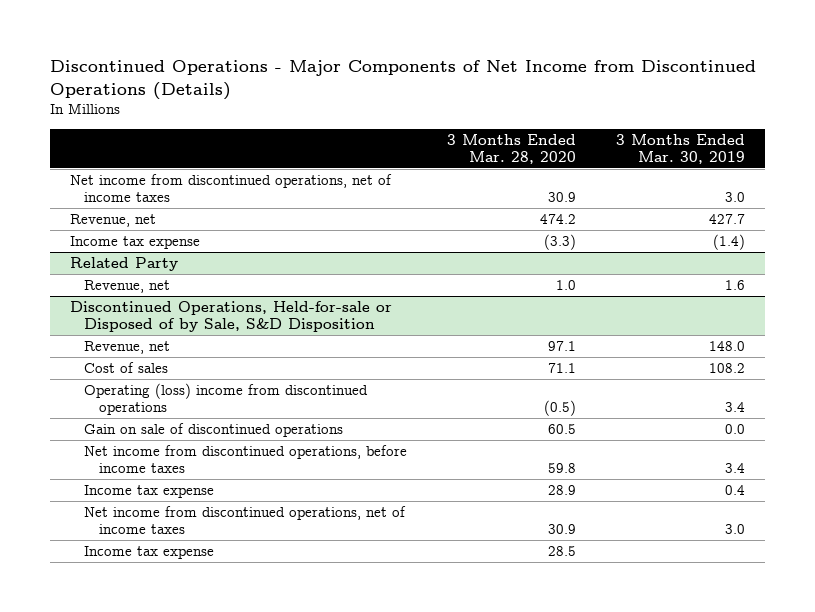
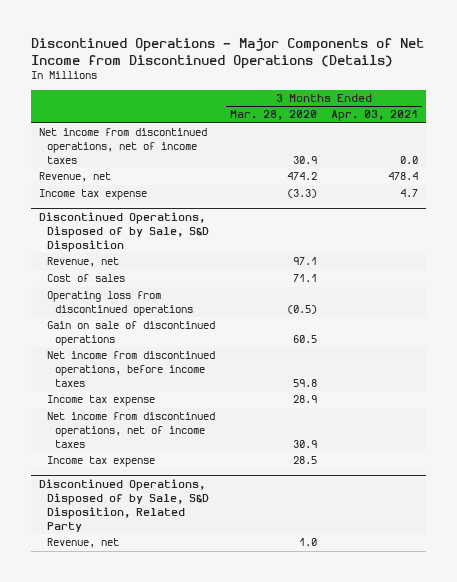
[615,133,745,165] 3 Months Ended Mar. 30, 2019 -> none
none -> [331,110,419,122] Apr. 03, 2021
[69,256,178,271] Related Party -> none
[84,279,171,293] Revenue, net -> none
[69,300,392,333] Discontinued Operations, Held-for-sale or Disposed of by Sale, S&D Disposition -> [38,212,209,252] Discontinued Operations, Disposed of by Sale, S&D Disposition
[84,382,369,416] Operating (loss) income from discontinued operations -> [46,291,194,317] Operating loss from discontinued operations
none -> [38,479,209,532] Discontinued Operations, Disposed of by Sale, S&D Disposition, Related Party
none -> [46,538,119,549] Revenue, net

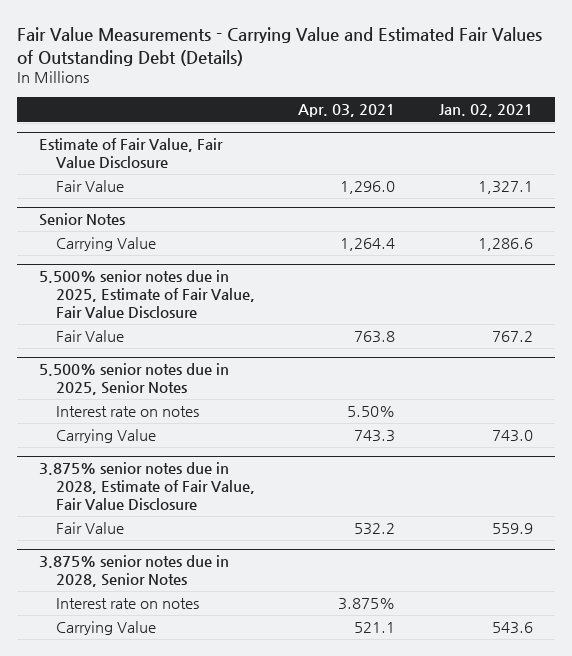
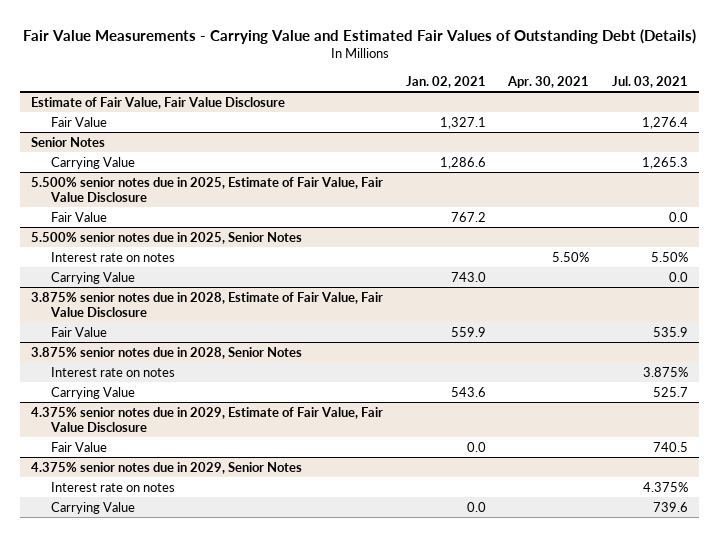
[298,104,396,118] Apr. 03, 2021 -> none
none -> [507,76,590,89] Apr. 30, 2021
none -> [611,76,688,89] Jul. 03, 2021
none -> [31,406,384,432] 4.375% senior notes due in 2029, Estimate of Fair Value, Fair Value Disclosure
none -> [50,441,107,452] Fair Value
none -> [31,461,303,474] 4.375% senior notes due in 2029, Senior Notes
none -> [50,481,175,492] Interest rate on notes
none -> [50,501,135,514] Carrying Value

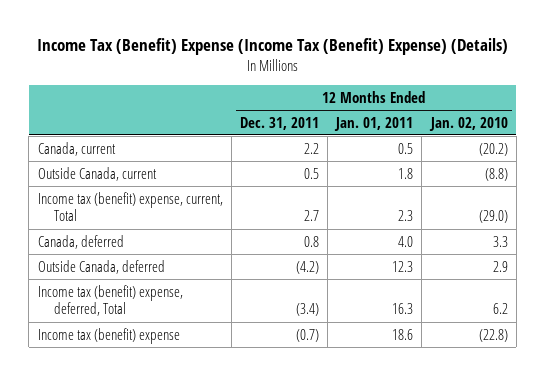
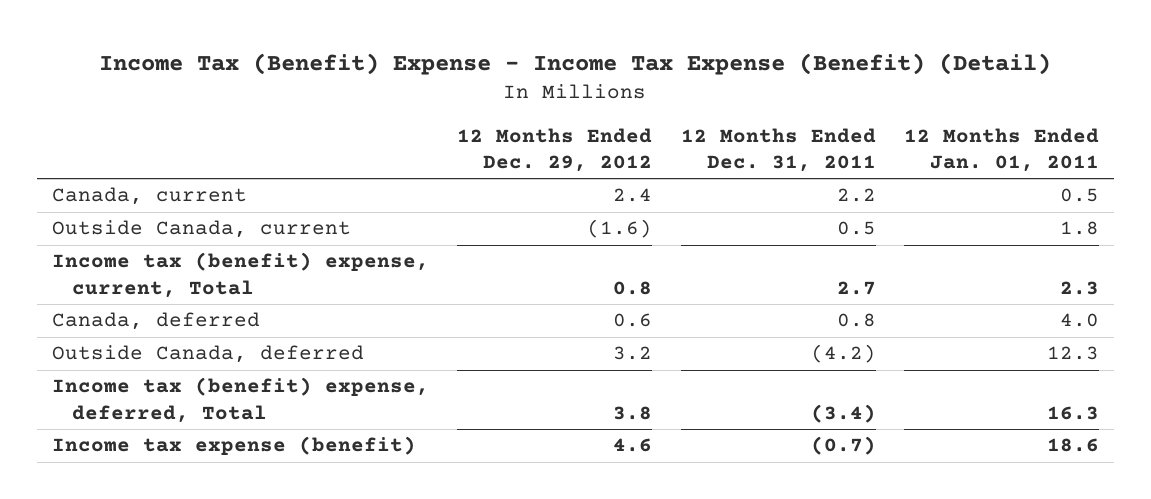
[36,38,508,56] Income Tax (Benefit) Expense (Income Tax (Benefit) Expense) (Details) -> [99,52,1052,75] Income Tax (Benefit) Expense - Income Tax Expense (Benefit) (Detail)
[428,116,508,131] Jan. 02, 2010 -> none
none -> [457,127,653,173] 12 Months Ended Dec. 29, 2012
[37,327,180,344] Income tax (benefit) expense -> [51,436,416,456] Income tax expense (benefit)

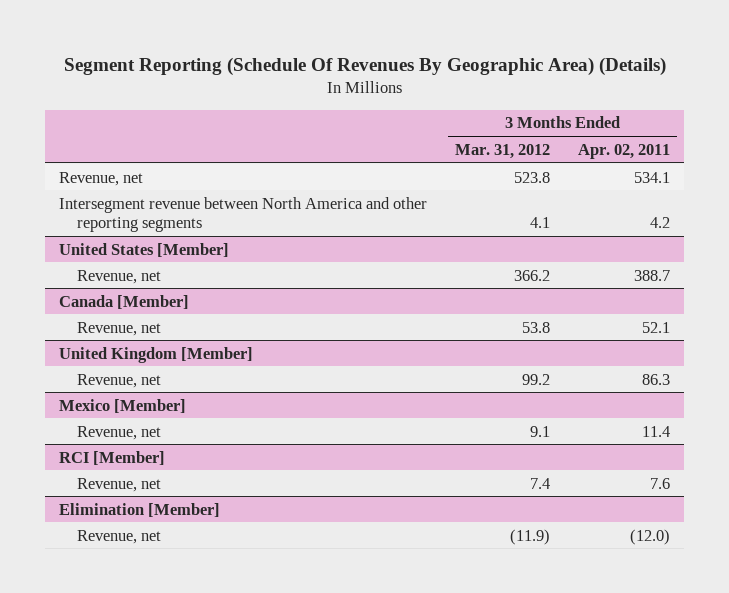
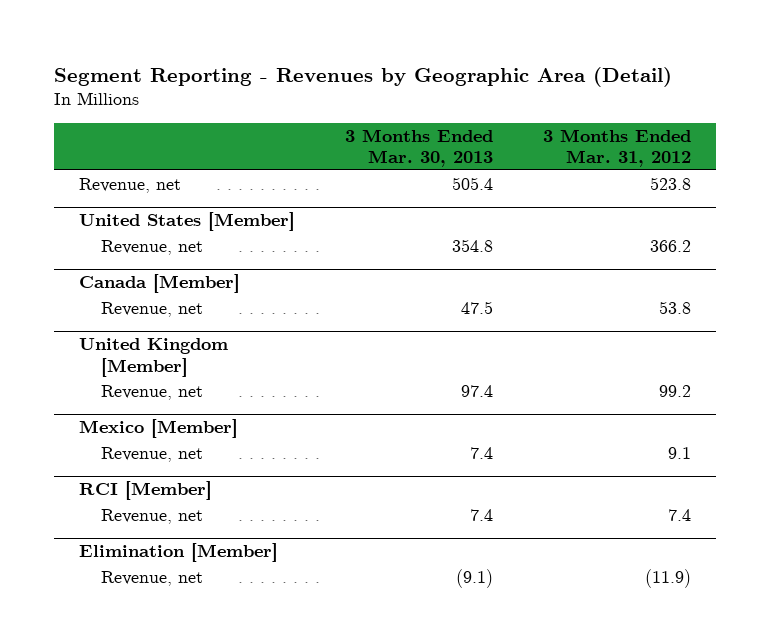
[63,56,666,76] Segment Reporting (Schedule Of Revenues By Geographic Area) (Details) -> [54,66,673,87] Segment Reporting - Revenues by Geographic Area (Detail)
[578,143,671,159] Apr. 02, 2011 -> none
none -> [345,128,494,167] 3 Months Ended Mar. 30, 2013
[59,196,428,233] Intersegment revenue between North America and other reporting segments -> none

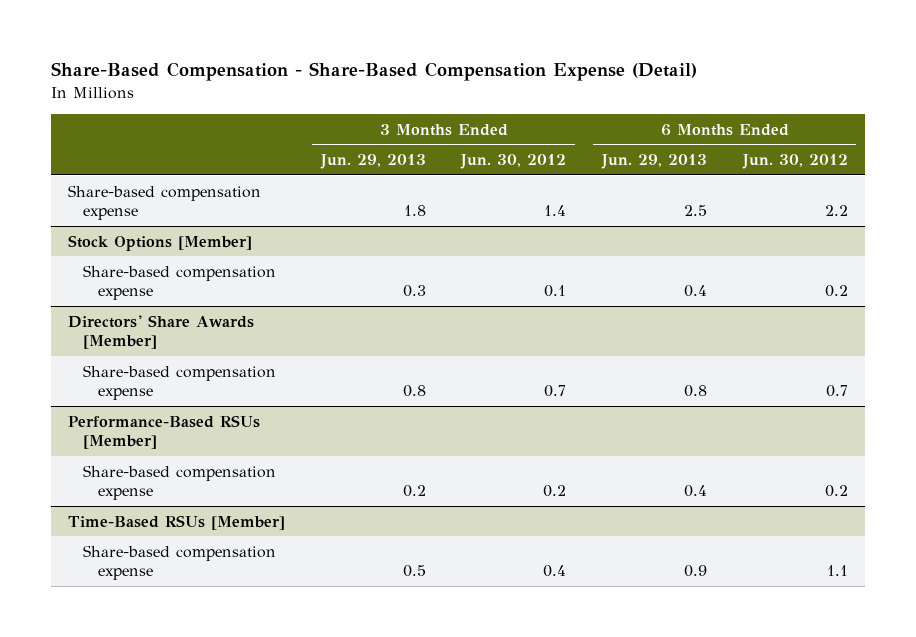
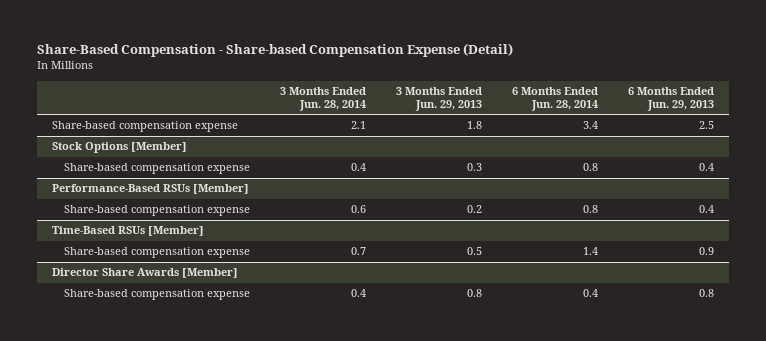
[50,61,697,81] Share-Based Compensation - Share-Based Compensation Expense (Detail) -> [36,43,513,58] Share-Based Compensation - Share-based Compensation Expense (Detail)
[460,153,567,169] Jun. 30, 2012 -> none
[741,153,848,169] Jun. 30, 2012 -> none
none -> [280,86,367,112] 3 Months Ended Jun. 28, 2014
none -> [512,86,599,112] 6 Months Ended Jun. 28, 2014
[68,314,255,349] Directors' Share Awards [Member] -> none
[83,364,277,400] Share-based compensation expense -> none
none -> [51,268,238,279] Director Share Awards [Member]
none -> [64,289,251,301] Share-based compensation expense

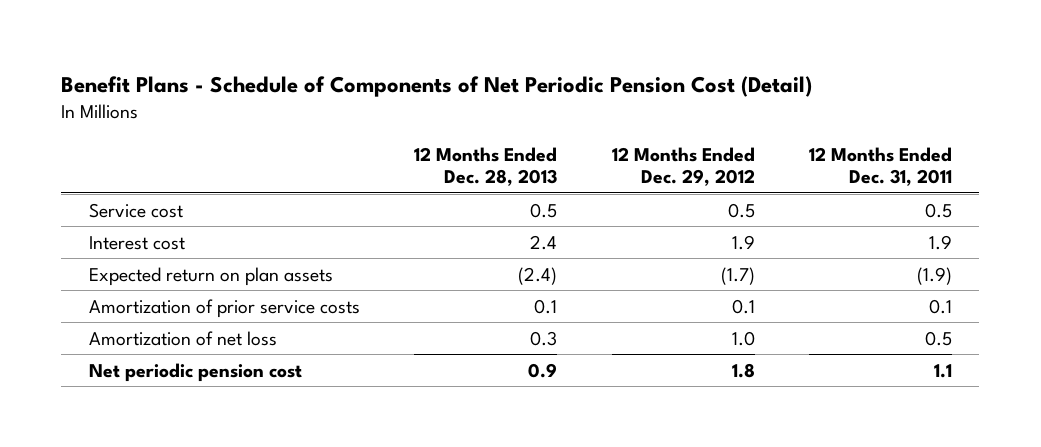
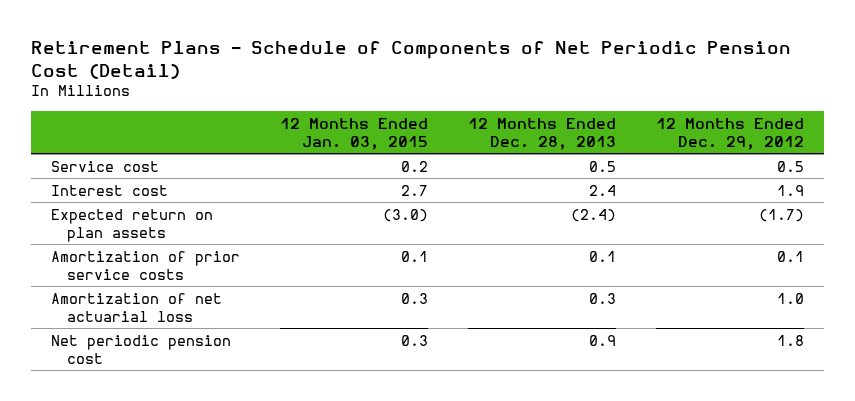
[61,75,813,97] Benefit Plans - Schedule of Components of Net Periodic Pension Cost (Detail) -> [31,40,792,79] Retirement Plans - Schedule of Components of Net Periodic Pension Cost (Detail)
[809,146,953,187] 12 Months Ended Dec. 31, 2011 -> none
none -> [280,117,429,150] 12 Months Ended Jan. 03, 2015
[88,330,277,346] Amortization of net loss -> [51,292,223,322] Amortization of net actuarial loss

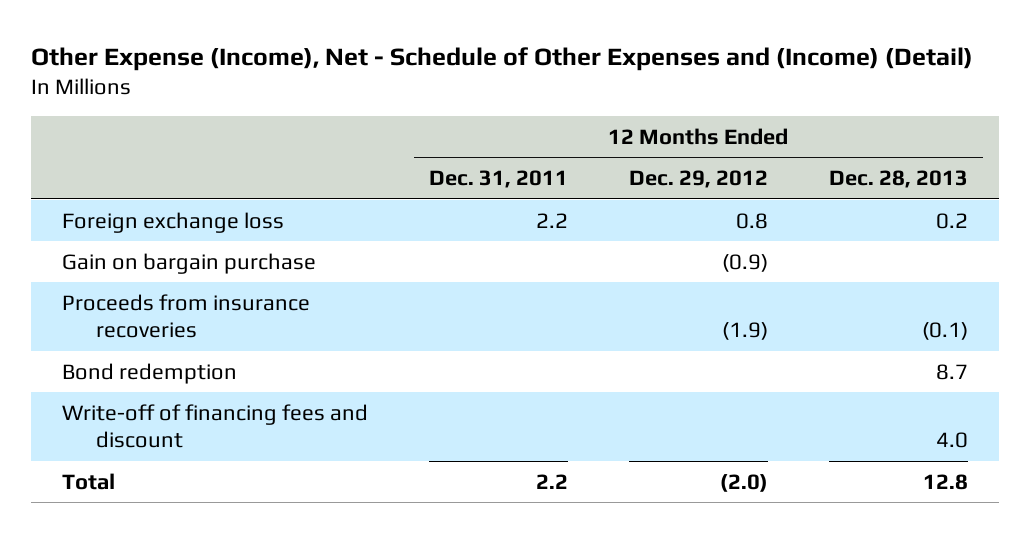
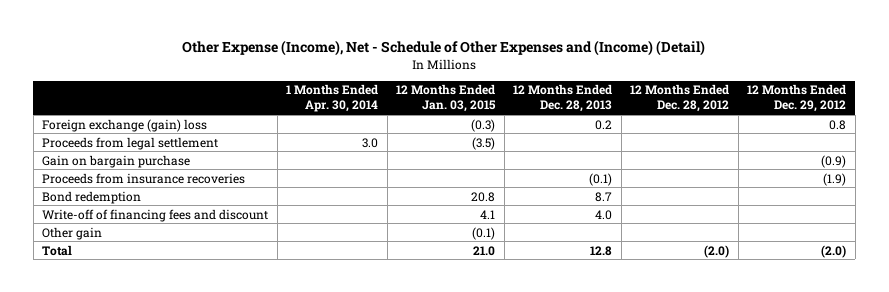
[428,170,568,189] Dec. 31, 2011 -> none
none -> [286,84,379,113] 1 Months Ended Apr. 30, 2014
none -> [396,84,497,113] 12 Months Ended Jan. 03, 2015
none -> [630,84,730,113] 12 Months Ended Dec. 28, 2012
[61,211,284,233] Foreign exchange loss -> [42,118,208,132] Foreign exchange (gain) loss
none -> [42,136,219,150] Proceeds from legal settlement
none -> [42,226,103,240] Other gain

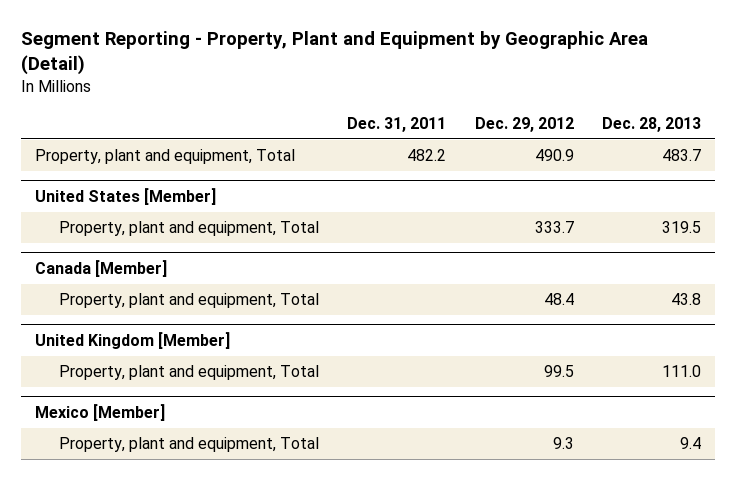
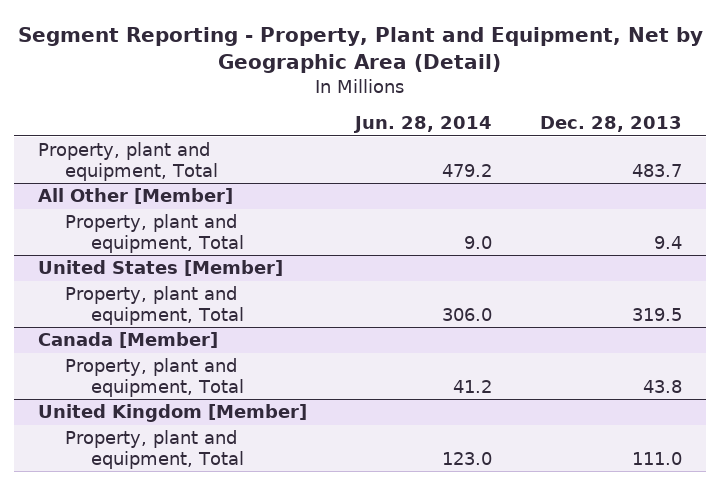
[20,31,648,76] Segment Reporting - Property, Plant and Equipment by Geographic Area (Detail) -> [18,26,704,73] Segment Reporting - Property, Plant and Equipment, Net by Geographic Area (Detail)
[347,116,447,132] Dec. 31, 2011 -> none
[474,116,574,132] Dec. 29, 2012 -> none
none -> [353,116,493,134] Jun. 28, 2014
none -> [38,188,234,205] All Other [Member]
none -> [64,214,245,253] Property, plant and equipment, Total
[34,403,165,421] Mexico [Member] -> none
[58,437,319,453] Property, plant and equipment, Total -> none

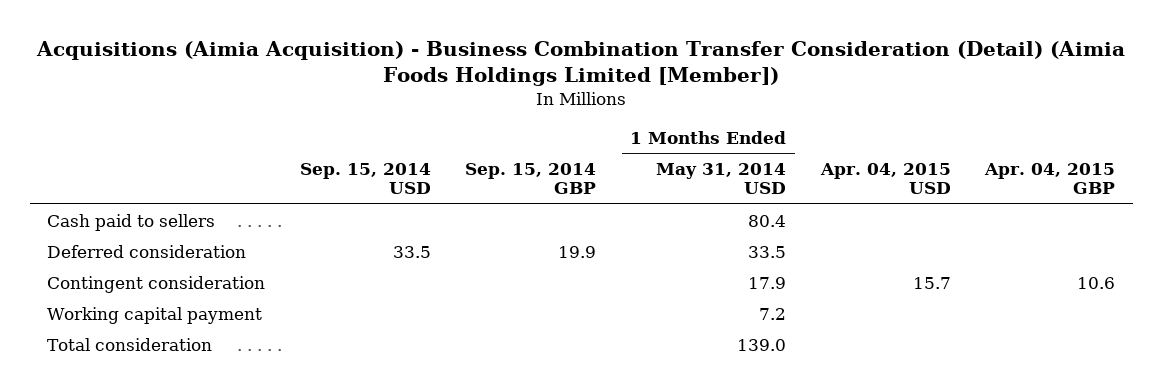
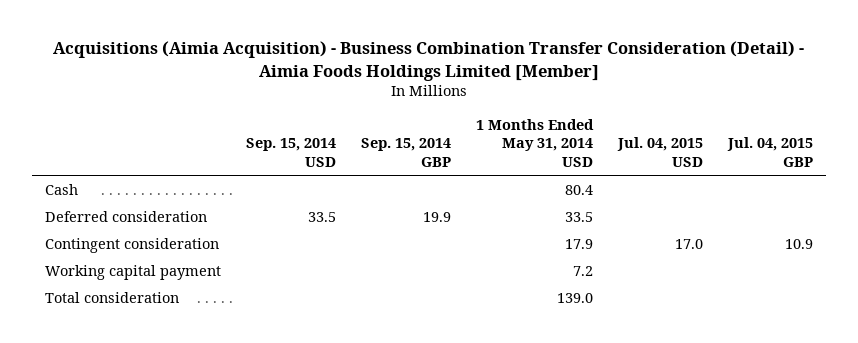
[36,41,1126,87] Acquisitions (Aimia Acquisition) - Business Combination Transfer Consideration (Detail) (Aimia Foods Holdings Limited [Member]) -> [53,41,805,81] Acquisitions (Aimia Acquisition) - Business Combination Transfer Consideration (Detail) - Aimia Foods Holdings Limited [Member]
[819,162,951,195] Apr. 04, 2015 USD -> none
[984,162,1116,195] Apr. 04, 2015 GBP -> none
none -> [617,137,704,167] Jul. 04, 2015 USD
none -> [727,137,814,167] Jul. 04, 2015 GBP
[47,213,216,231] Cash paid to sellers -> [44,183,78,195] Cash

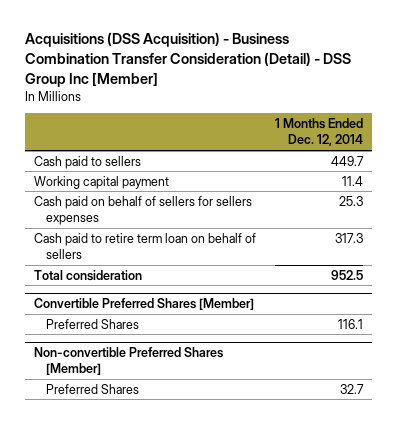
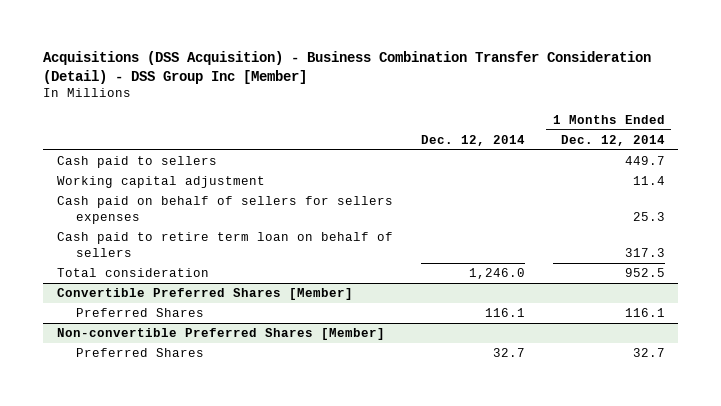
none -> [420,134,525,146] Dec. 12, 2014
[34,175,170,189] Working capital payment -> [56,176,265,189] Working capital adjustment

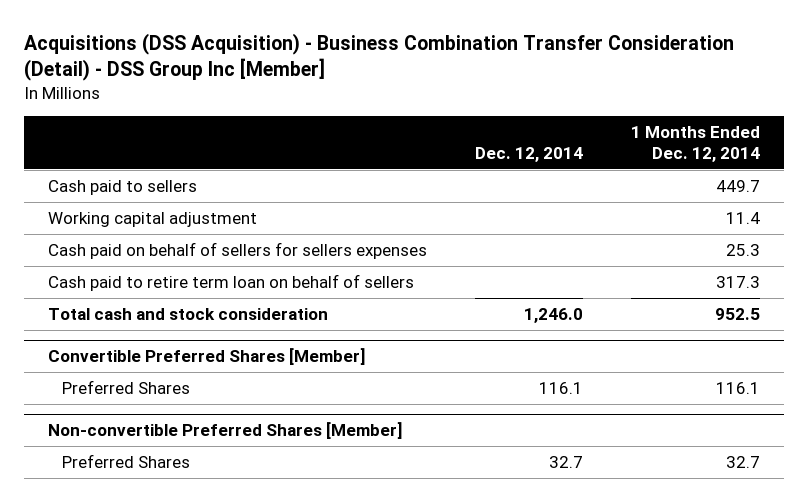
[56,268,209,278] Total consideration -> [47,307,328,320] Total cash and stock consideration

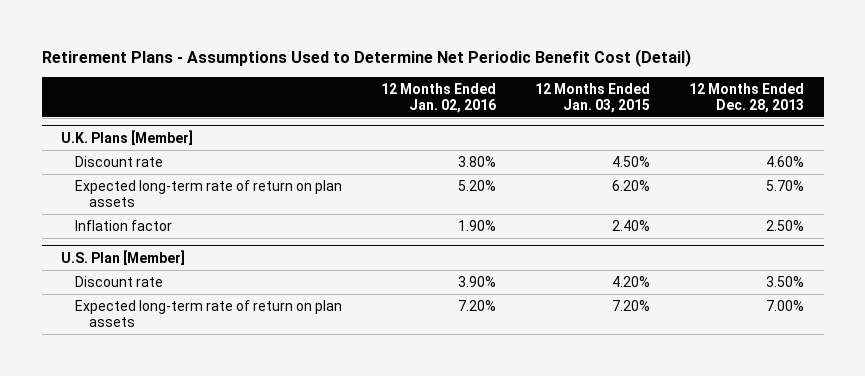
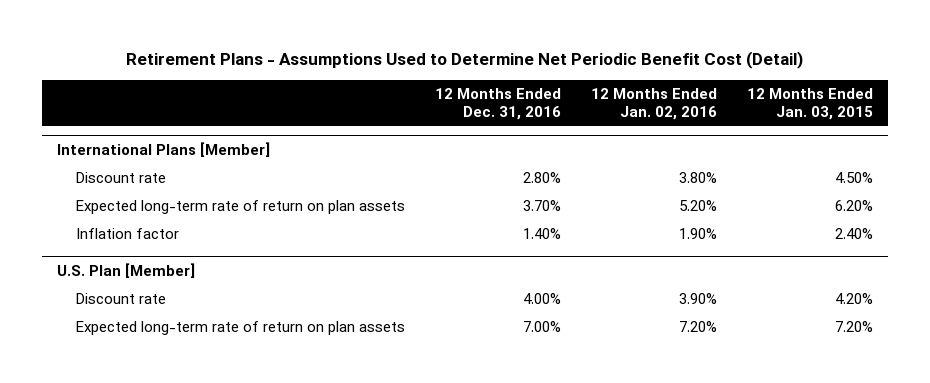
[689,82,805,113] 12 Months Ended Dec. 28, 2013 -> none
none -> [435,88,562,121] 12 Months Ended Dec. 31, 2016
[61,129,194,145] U.K. Plans [Member] -> [57,142,271,158] International Plans [Member]

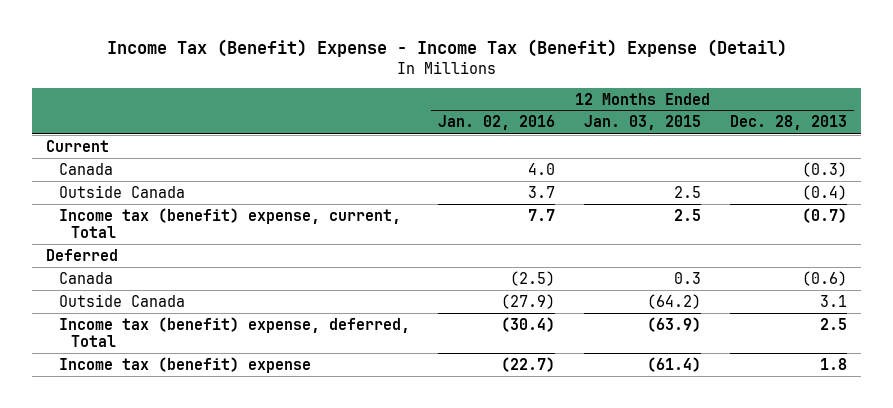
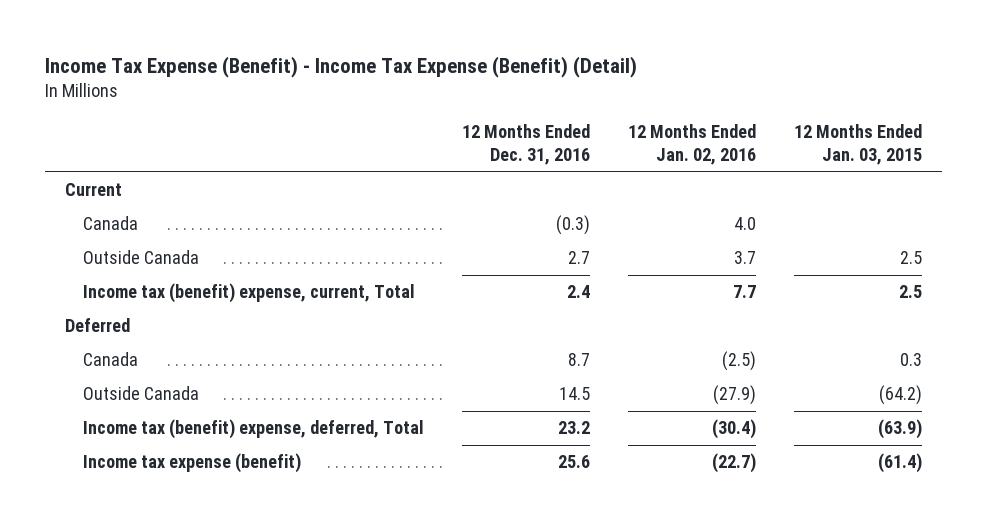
[106,39,787,58] Income Tax (Benefit) Expense - Income Tax (Benefit) Expense (Detail) -> [45,55,638,78] Income Tax Expense (Benefit) - Income Tax Expense (Benefit) (Detail)
[729,115,847,131] Dec. 28, 2013 -> none
none -> [461,123,590,165] 12 Months Ended Dec. 31, 2016
[58,356,311,373] Income tax (benefit) expense -> [82,453,301,474] Income tax expense (benefit)

